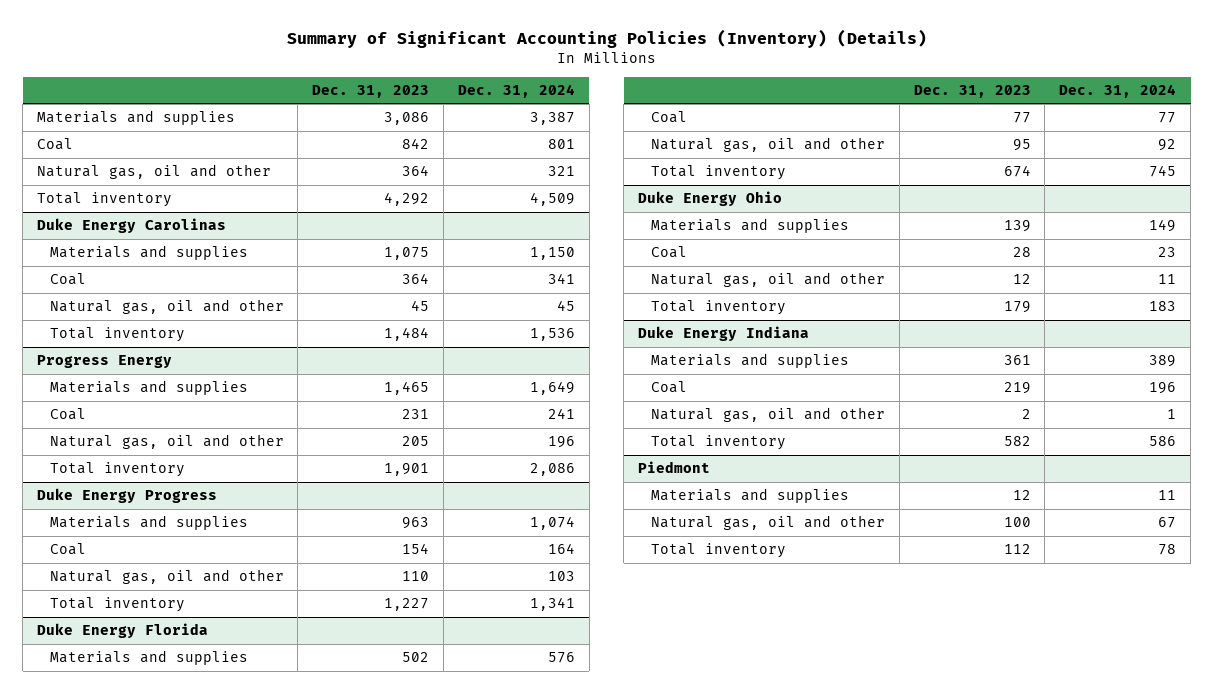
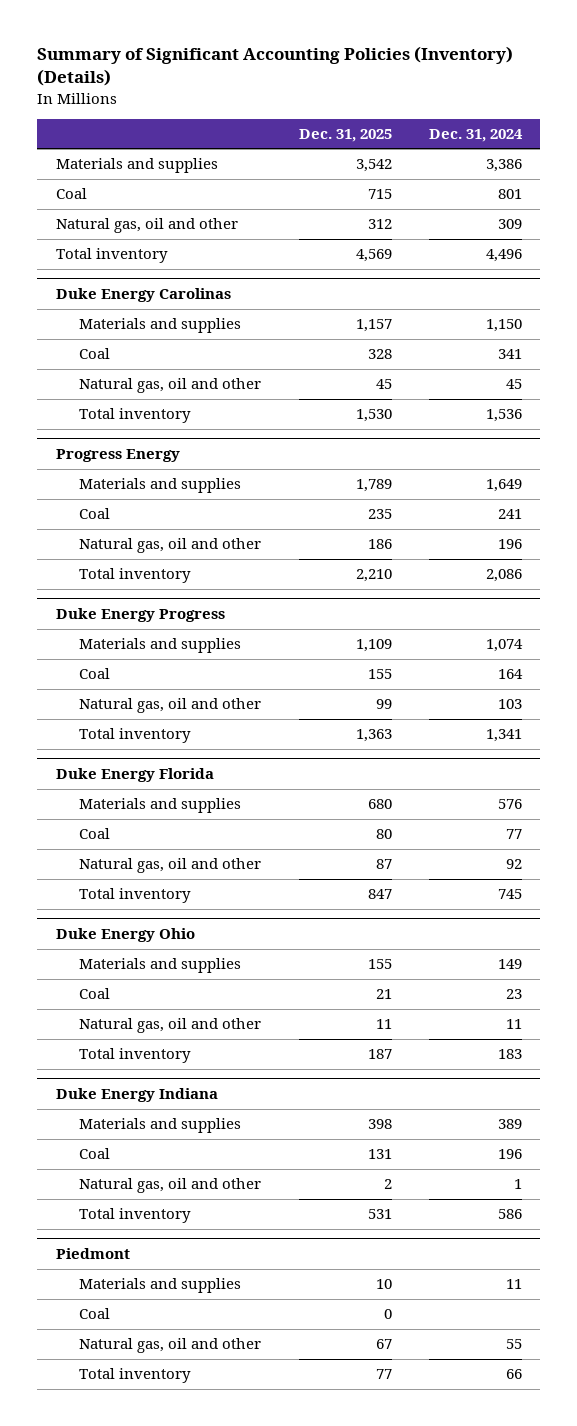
[312,84,430,98] Dec. 31, 2023 -> none
none -> [298,128,392,142] Dec. 31, 2025
[530,112,576,126] 3,387 -> [485,159,522,173] 3,386
[548,166,576,177] 321 -> [497,219,522,230] 309
[530,192,576,207] 4,509 -> [485,249,522,263] 4,496
none -> [79,1308,111,1320] Coal
[1158,517,1177,529] 67 -> [505,1339,522,1350] 55
[1158,544,1177,556] 78 -> [505,1369,522,1380] 66

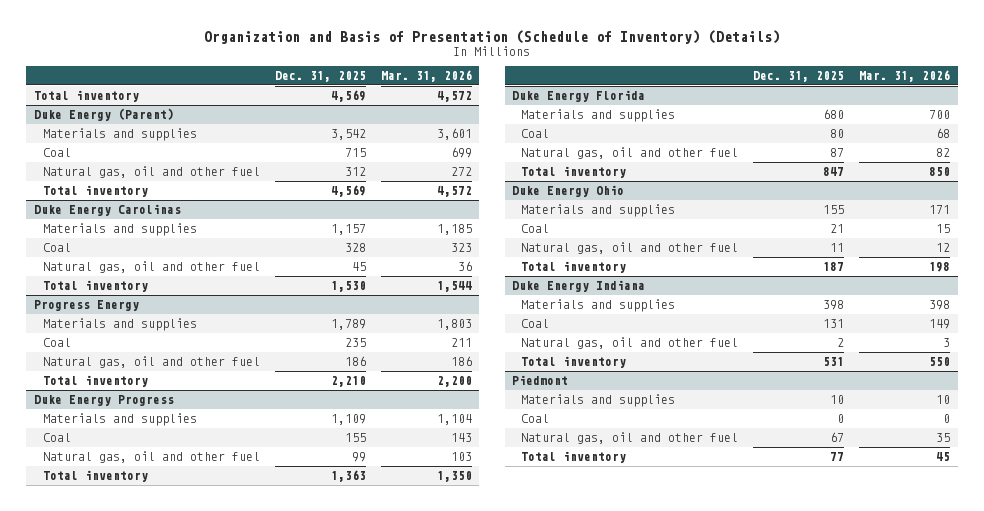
[36,46,513,87] Summary of Significant Accounting Policies (Inventory) (Details) -> [204,30,781,45] Organization and Basis of Presentation (Schedule of Inventory) (Details)
[428,128,523,142] Dec. 31, 2024 -> none
none -> [380,70,472,83] Mar. 31, 2026
none -> [33,90,139,103] Total inventory
none -> [33,108,174,122] Duke Energy (Parent)
[55,218,238,234] Natural gas, oil and other -> [42,166,260,179] Natural gas, oil and other fuel
[79,378,262,394] Natural gas, oil and other -> [42,261,260,274] Natural gas, oil and other fuel
[79,538,262,554] Natural gas, oil and other -> [42,356,260,369] Natural gas, oil and other fuel
[79,698,262,714] Natural gas, oil and other -> [42,451,260,464] Natural gas, oil and other fuel
[79,858,262,874] Natural gas, oil and other -> [521,147,739,160] Natural gas, oil and other fuel
[79,1018,262,1034] Natural gas, oil and other -> [521,242,739,255] Natural gas, oil and other fuel
[79,1178,262,1194] Natural gas, oil and other -> [521,337,739,350] Natural gas, oil and other fuel
[79,1338,262,1354] Natural gas, oil and other -> [521,432,739,445] Natural gas, oil and other fuel

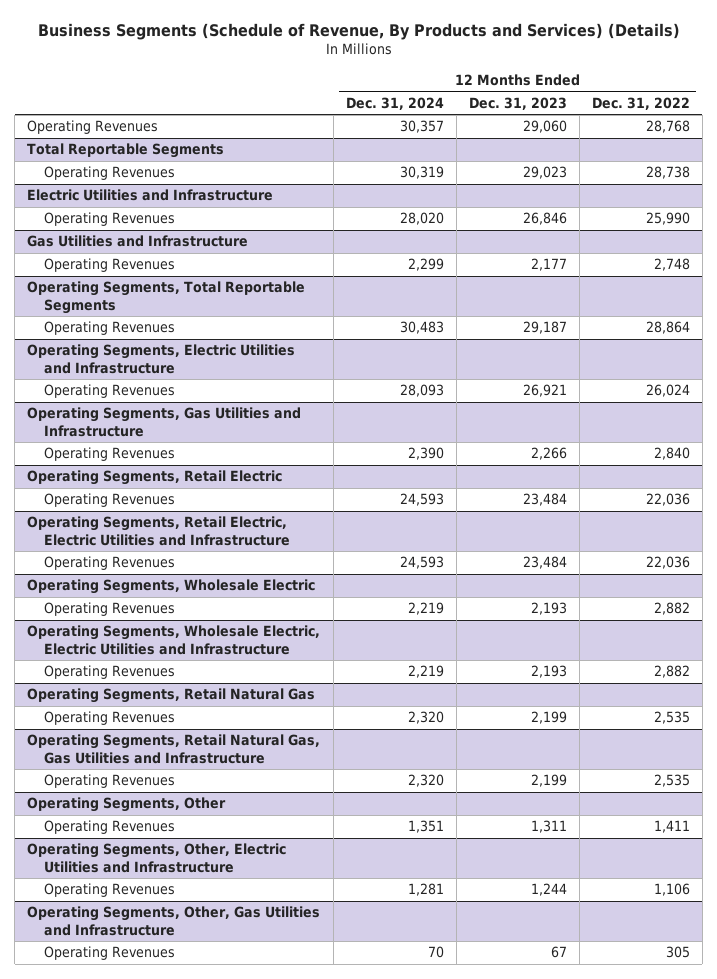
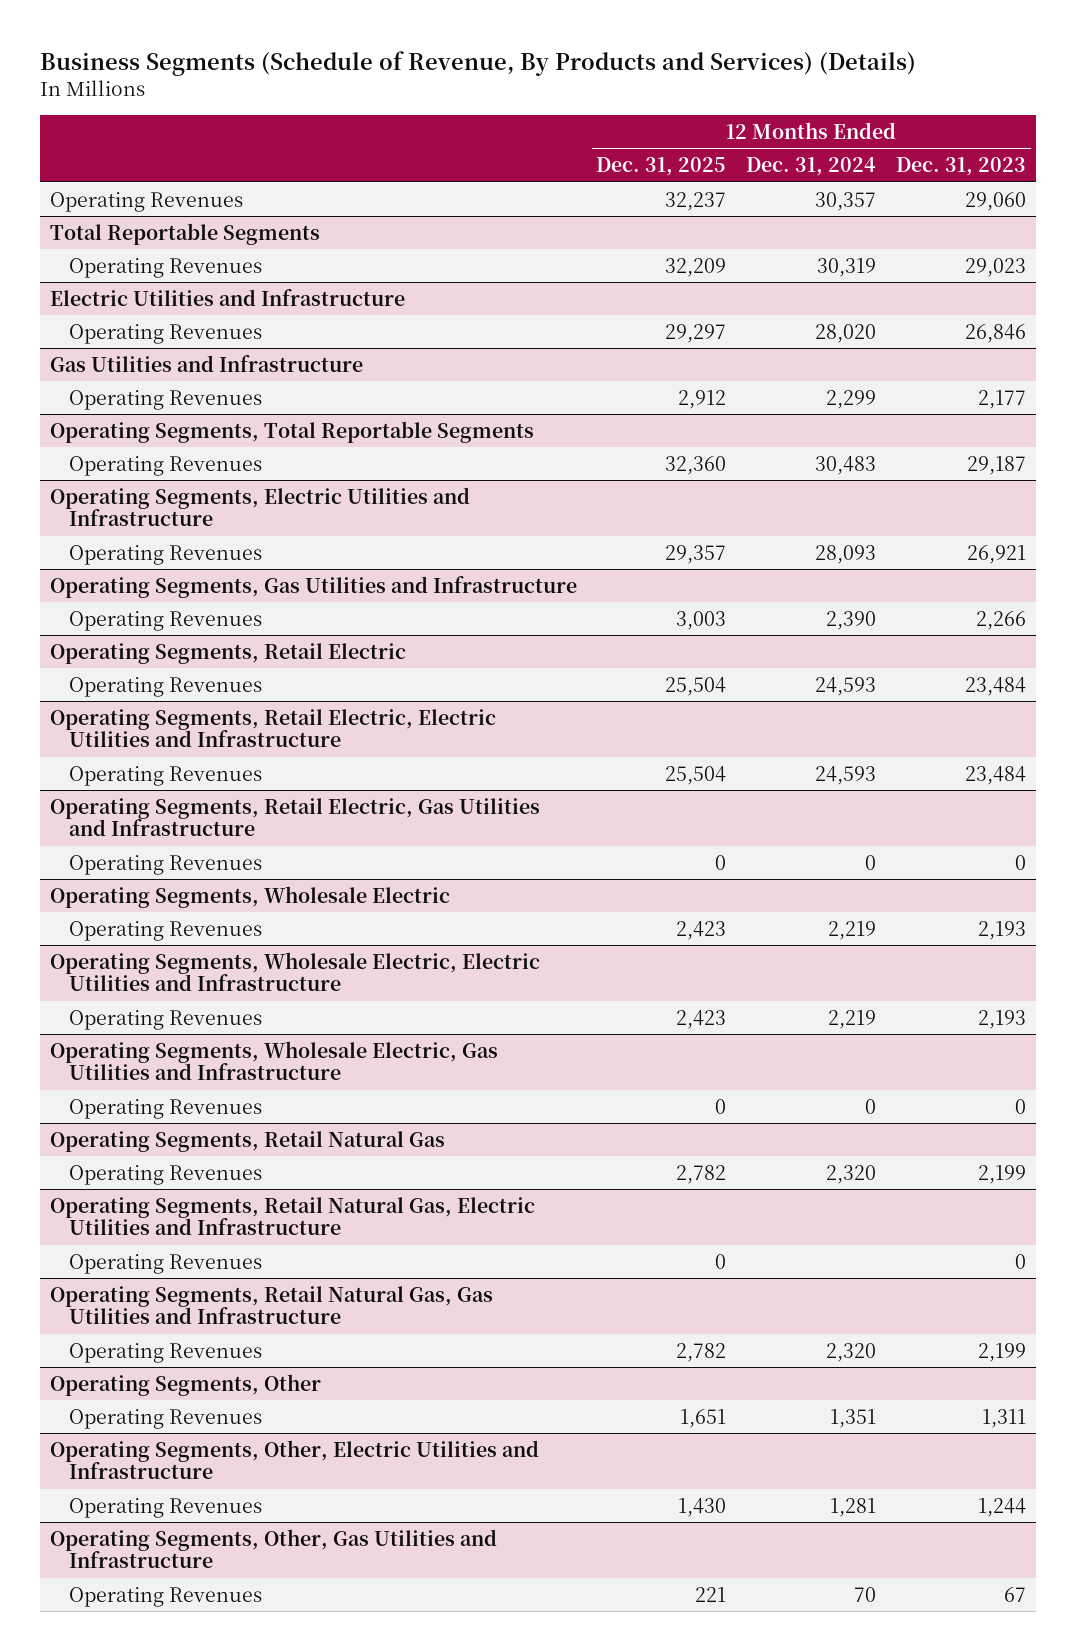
[591,96,690,110] Dec. 31, 2022 -> none
none -> [596,157,727,177] Dec. 31, 2025
none -> [49,797,540,837] Operating Segments, Retail Electric, Gas Utilities and Infrastructure
none -> [69,854,263,875] Operating Revenues
none -> [49,1040,498,1081] Operating Segments, Wholesale Electric, Gas Utilities and Infrastructure
none -> [69,1098,263,1119] Operating Revenues
none -> [49,1196,535,1236] Operating Segments, Retail Natural Gas, Electric Utilities and Infrastructure
none -> [69,1253,263,1274] Operating Revenues

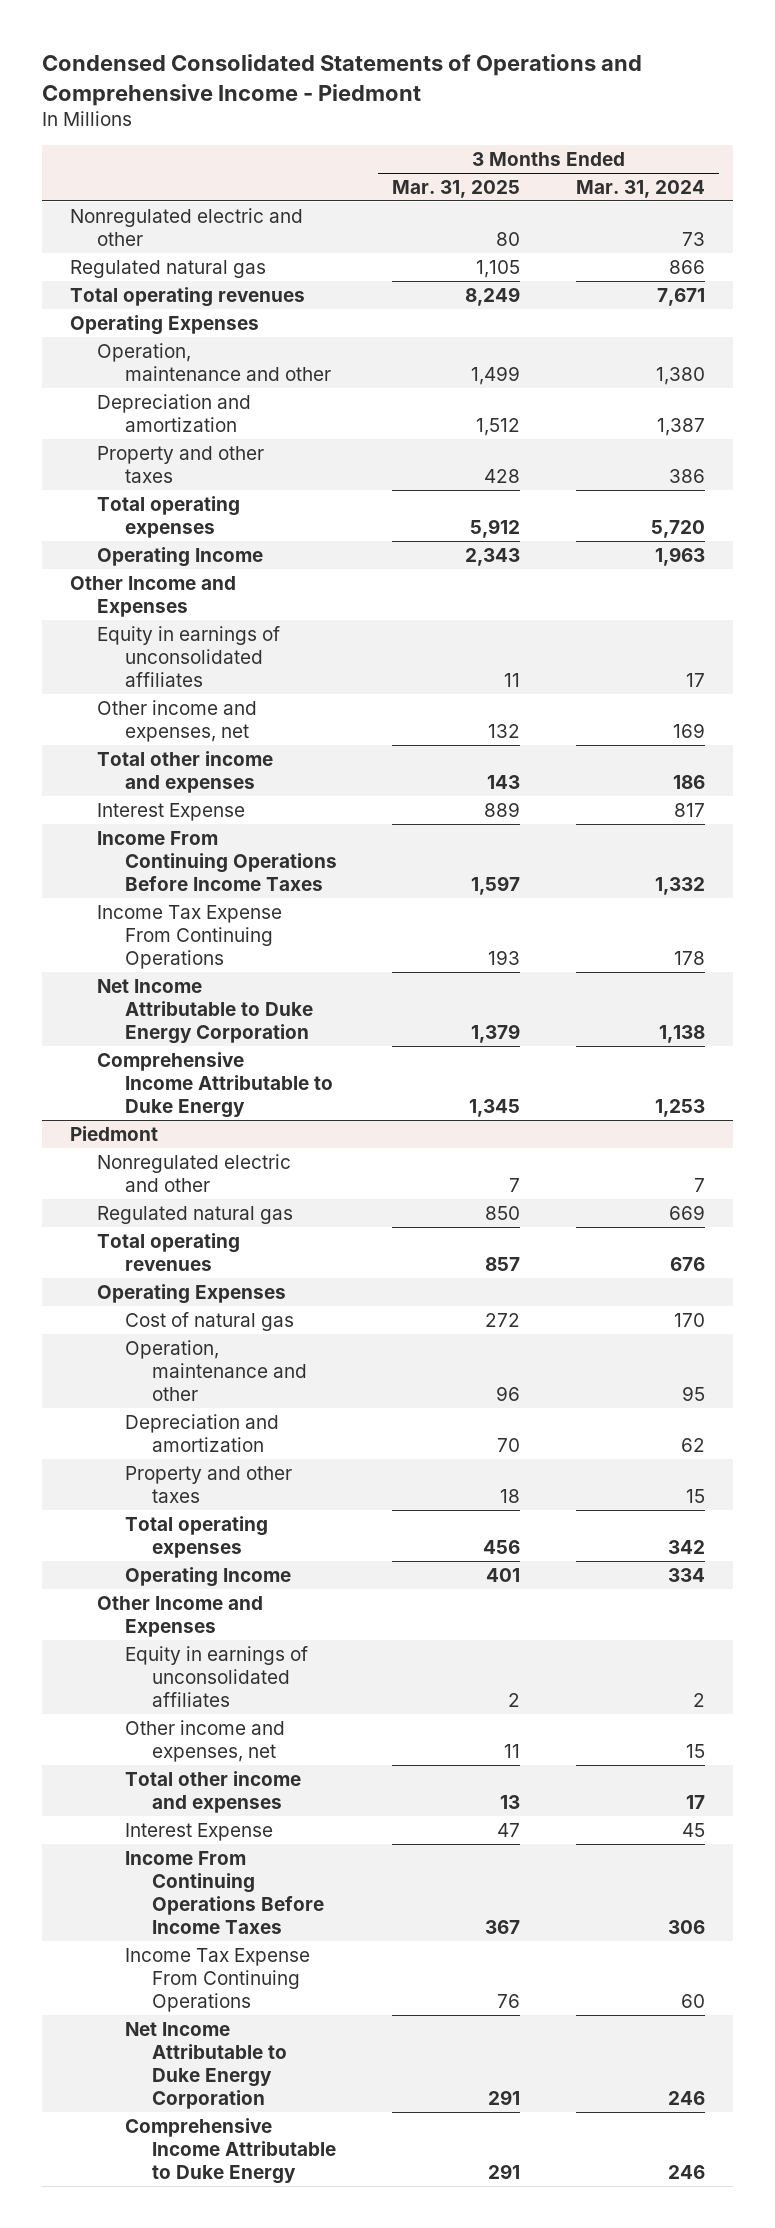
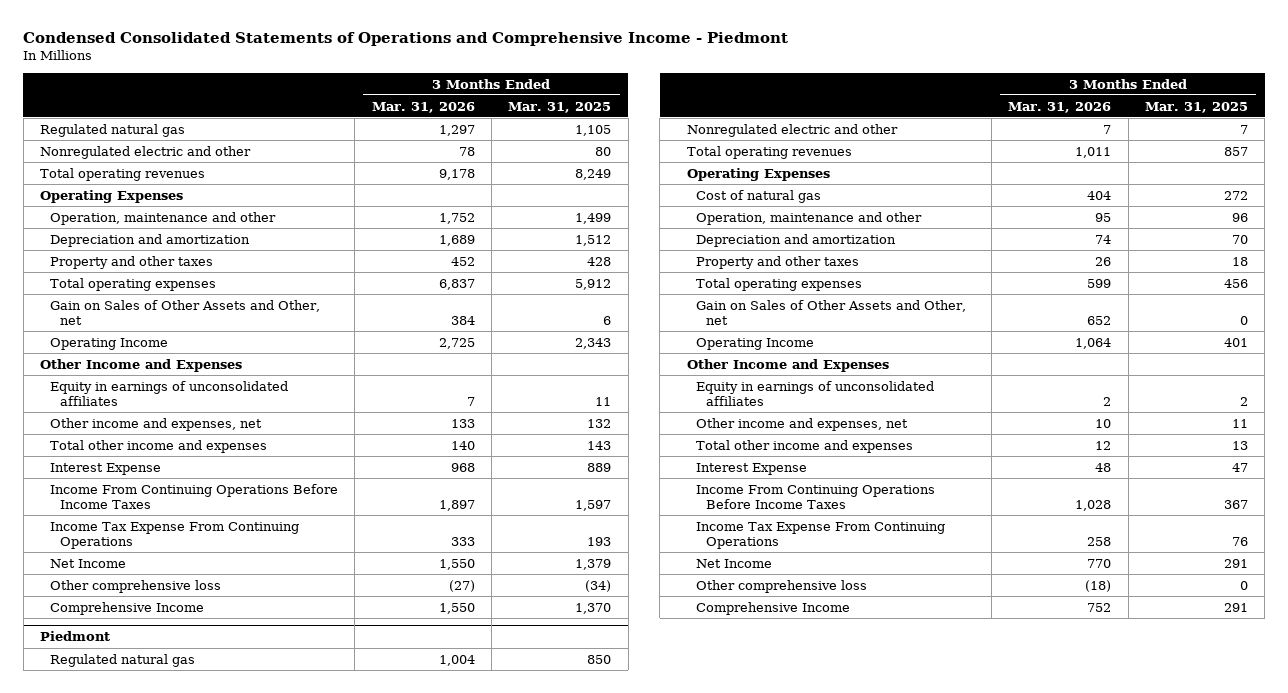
[576,179,706,198] Mar. 31, 2024 -> none
none -> [371,101,475,113] Mar. 31, 2026
[69,207,303,247] Nonregulated electric and other -> [40,145,252,159] Nonregulated electric and other
none -> [49,299,320,325] Gain on Sales of Other Assets and Other, net
[97,1051,333,1119] Comprehensive Income Attributable to Duke Energy -> none
[97,978,313,1045] Net Income Attributable to Duke Energy Corporation -> [49,558,126,568] Net Income
none -> [49,579,221,593] Other comprehensive loss
none -> [49,601,204,615] Comprehensive Income
[97,1153,292,1193] Nonregulated electric and other -> [686,123,898,137] Nonregulated electric and other
none -> [696,299,967,325] Gain on Sales of Other Assets and Other, net
[124,2021,288,2110] Net Income Attributable to Duke Energy Corporation -> [696,558,773,568] Net Income
none -> [696,579,868,593] Other comprehensive loss
[124,2117,337,2185] Comprehensive Income Attributable to Duke Energy -> [696,601,851,615] Comprehensive Income

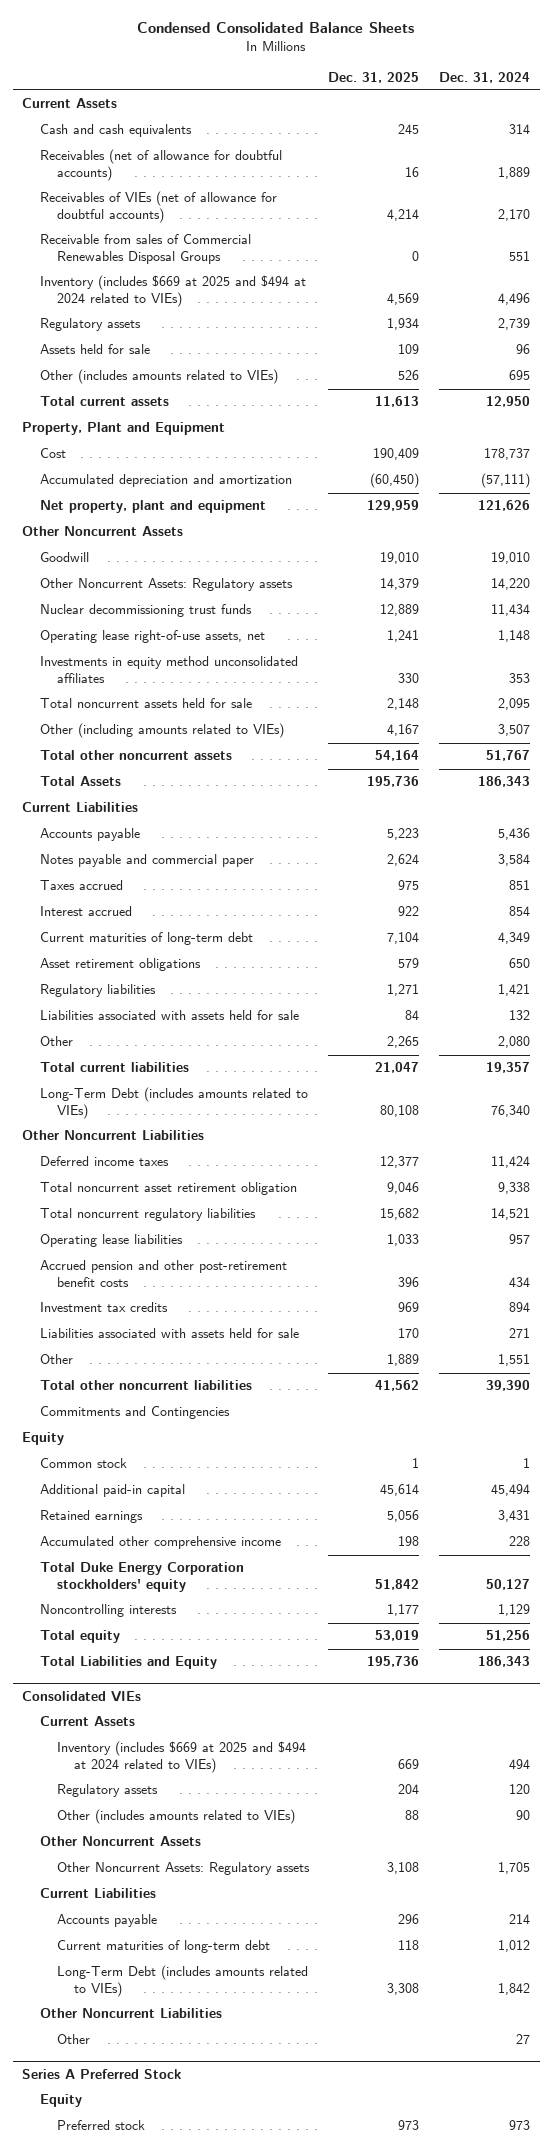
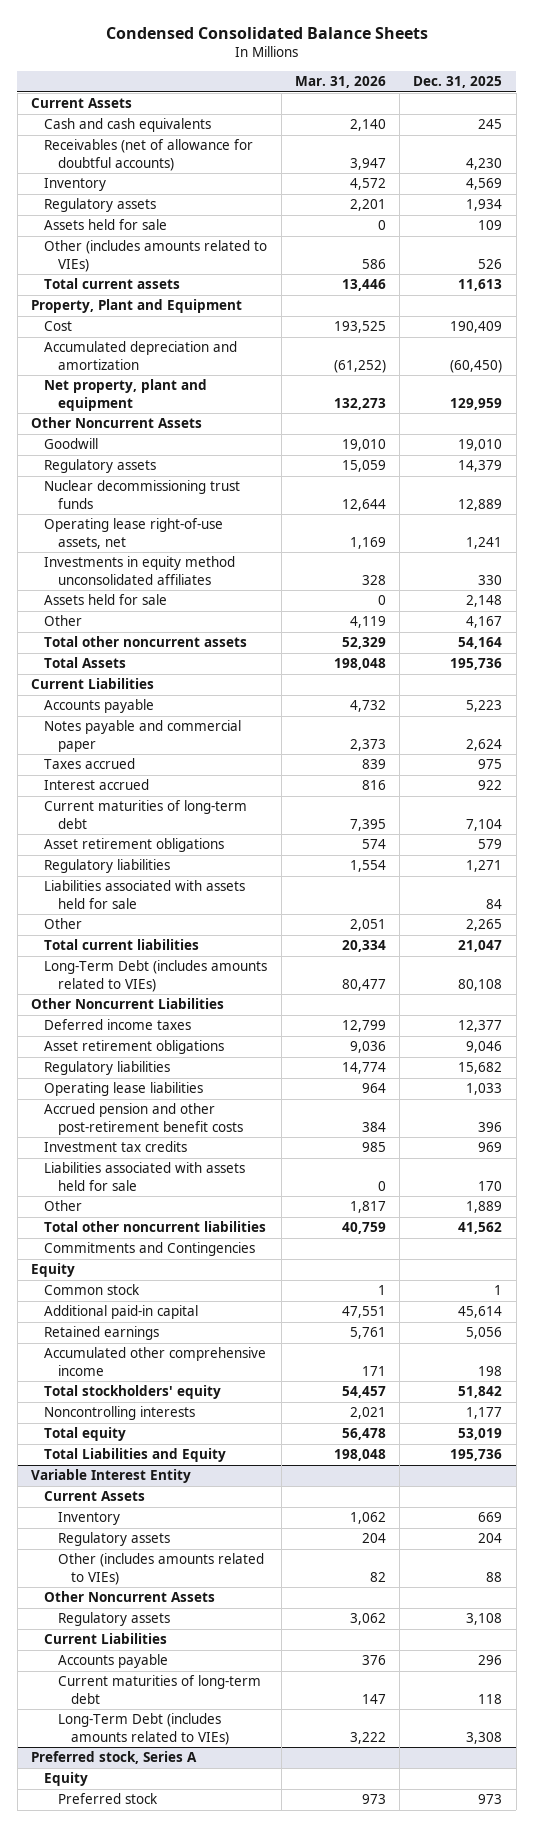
[438,71,530,83] Dec. 31, 2024 -> none
none -> [294,76,386,89] Mar. 31, 2026
[39,191,277,224] Receivables of VIEs (net of allowance for doubtful accounts) -> none
[39,234,251,265] Receivable from sales of Commercial Renewables Disposal Groups -> none
[405,167,420,178] 16 -> [466,157,503,170] 4,230
[39,275,306,308] Inventory (includes $669 at 2025 and $494 at 2024 related to VIEs) -> [44,178,107,192] Inventory
[39,578,293,592] Other Noncurrent Assets: Regulatory assets -> [44,459,157,474] Regulatory assets
[39,698,252,709] Total noncurrent assets held for sale -> [44,594,168,606] Assets held for sale
[39,723,284,739] Other (including amounts related to VIEs) -> [44,615,83,627] Other
[39,1182,297,1196] Total noncurrent asset retirement obligation -> [44,1040,225,1055] Asset retirement obligations
[39,1208,256,1222] Total noncurrent regulatory liabilities -> [44,1061,171,1076] Regulatory liabilities
[39,1562,244,1593] Total Duke Energy Corporation stockholders' equity -> [44,1385,222,1400] Total stockholders' equity
[22,1690,142,1702] Consolidated VIEs -> none
none -> [30,1469,191,1484] Variable Interest Entity
[56,1741,306,1774] Inventory (includes $669 at 2025 and $494 at 2024 related to VIEs) -> [57,1512,120,1526] Inventory
[56,1862,310,1876] Other Noncurrent Assets: Regulatory assets -> [57,1612,170,1627] Regulatory assets
[39,2008,222,2019] Other Noncurrent Liabilities -> none
[56,2034,90,2045] Other -> none
[22,2068,182,2079] Series A Preferred Stock -> [30,1751,197,1765] Preferred stock, Series A

